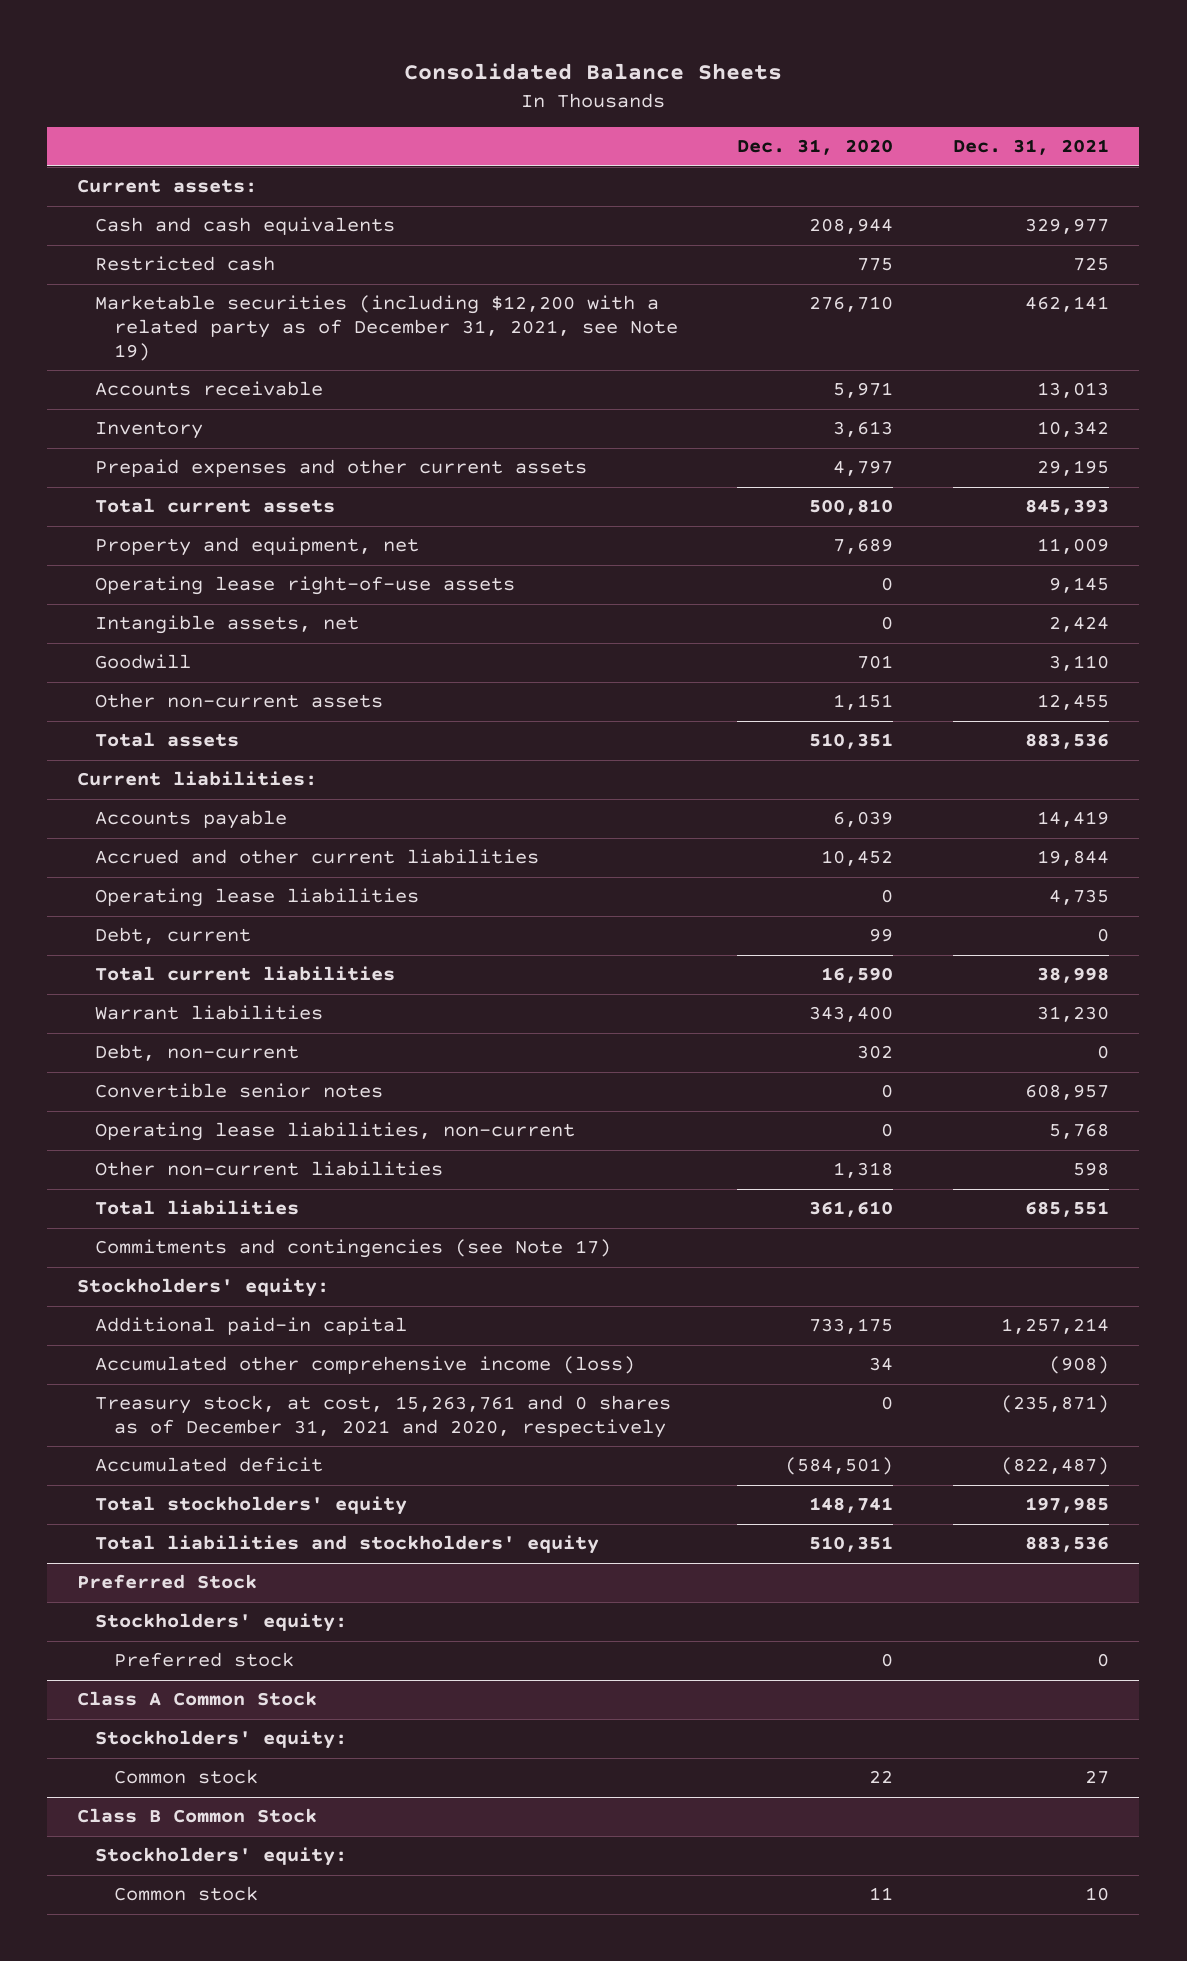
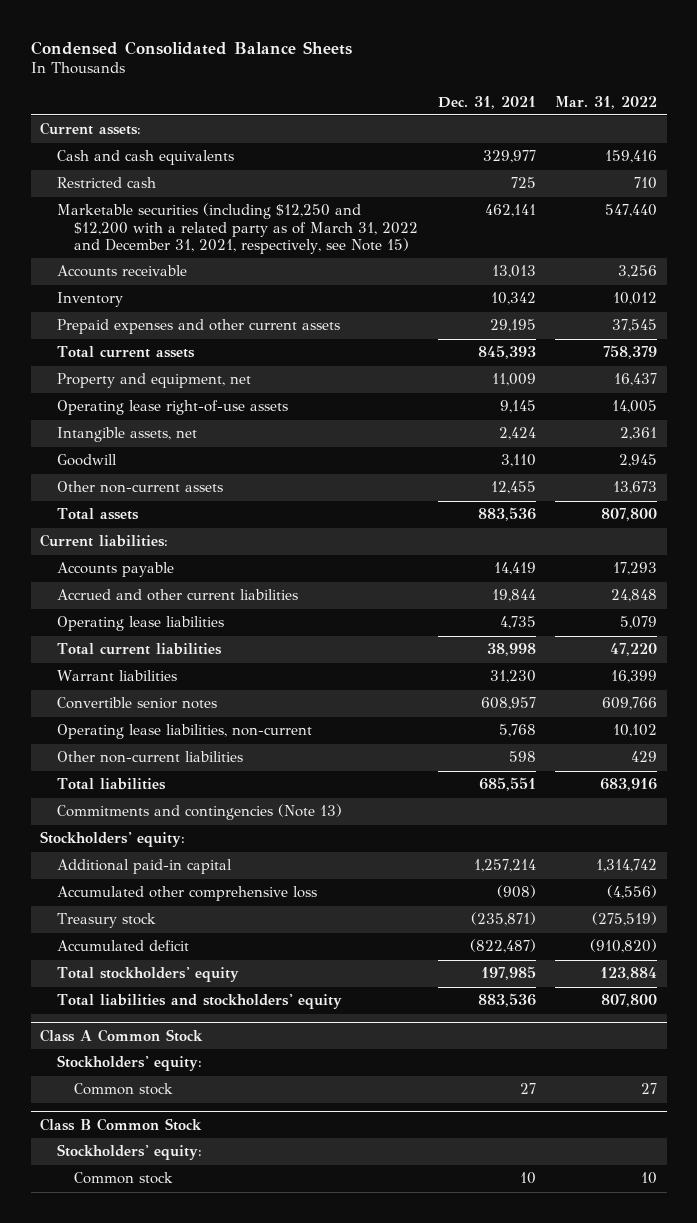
[404,63,783,81] Consolidated Balance Sheets -> [30,40,352,55] Condensed Consolidated Balance Sheets
[737,139,894,156] Dec. 31, 2020 -> none
none -> [554,95,657,109] Mar. 31, 2022
[95,295,678,361] Marketable securities (including $12,200 with a related party as of December 31, 2021, see Note 19) -> [57,203,419,255] Marketable securities (including $12,250 and $12,200 with a related party as of March 31, 2022 and December 31, 2021, respectively, see Note 15)
[95,927,252,945] Debt, current -> none
[95,1044,300,1062] Debt, non-current -> none
[95,1239,612,1259] Commitments and contingencies (see Note 17) -> [57,804,343,821] Commitments and contingencies (Note 13)
[95,1356,636,1375] Accumulated other comprehensive income (loss) -> [57,886,318,902] Accumulated other comprehensive loss
[95,1395,672,1439] Treasury stock, at cost, 15,263,761 and 0 shares as of December 31, 2021 and 2020, respectively -> [57,913,157,929] Treasury stock
[77,1574,258,1590] Preferred Stock -> none
[95,1613,348,1633] Stockholders' equity: -> none
[113,1652,294,1668] Preferred stock -> none

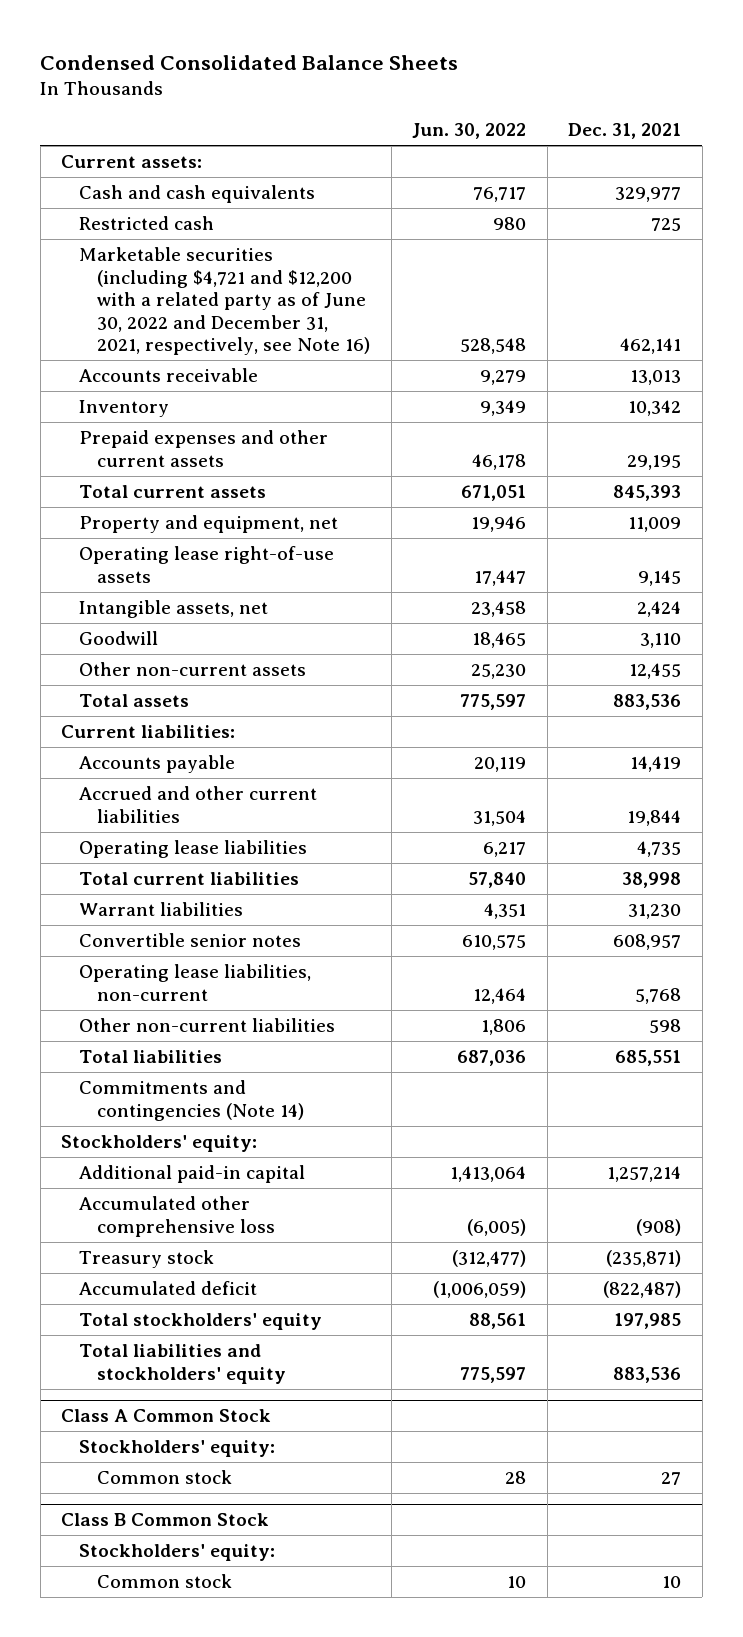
[554,95,657,109] Mar. 31, 2022 -> none
none -> [412,123,527,140] Jun. 30, 2022
[57,203,419,255] Marketable securities (including $12,250 and $12,200 with a related party as of March 31, 2022 and December 31, 2021, respectively, see Note 15) -> [79,247,371,356] Marketable securities (including $4,721 and $12,200 with a related party as of June 30, 2022 and December 31, 2021, respectively, see Note 16)
[57,804,343,821] Commitments and contingencies (Note 13) -> [79,1080,305,1121] Commitments and contingencies (Note 14)

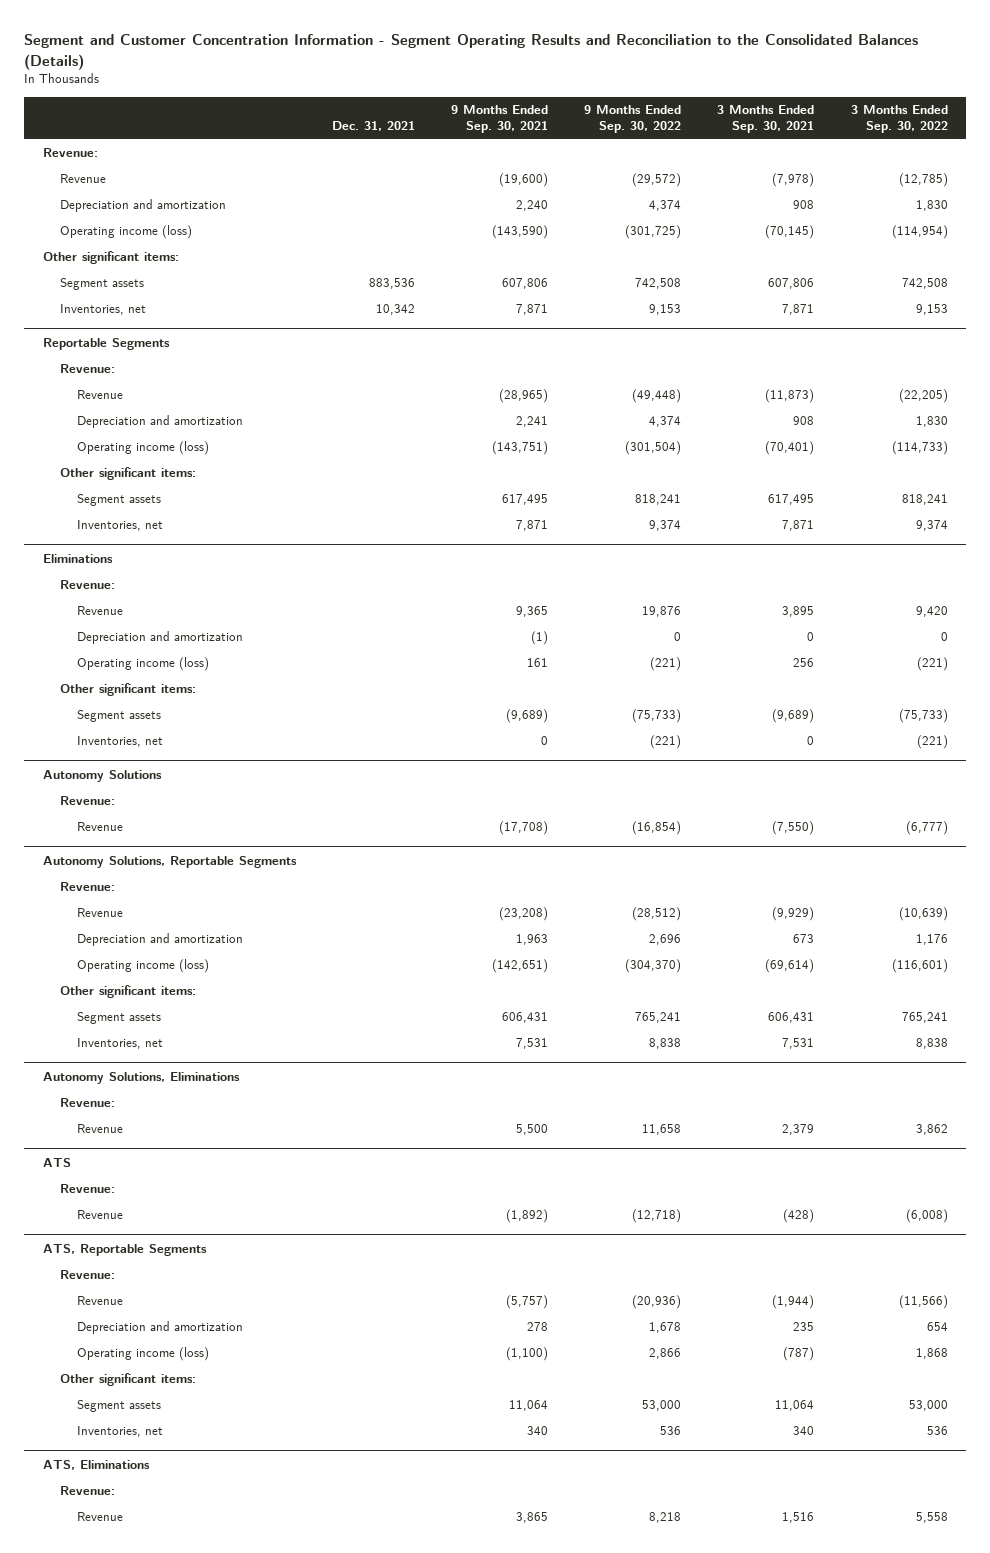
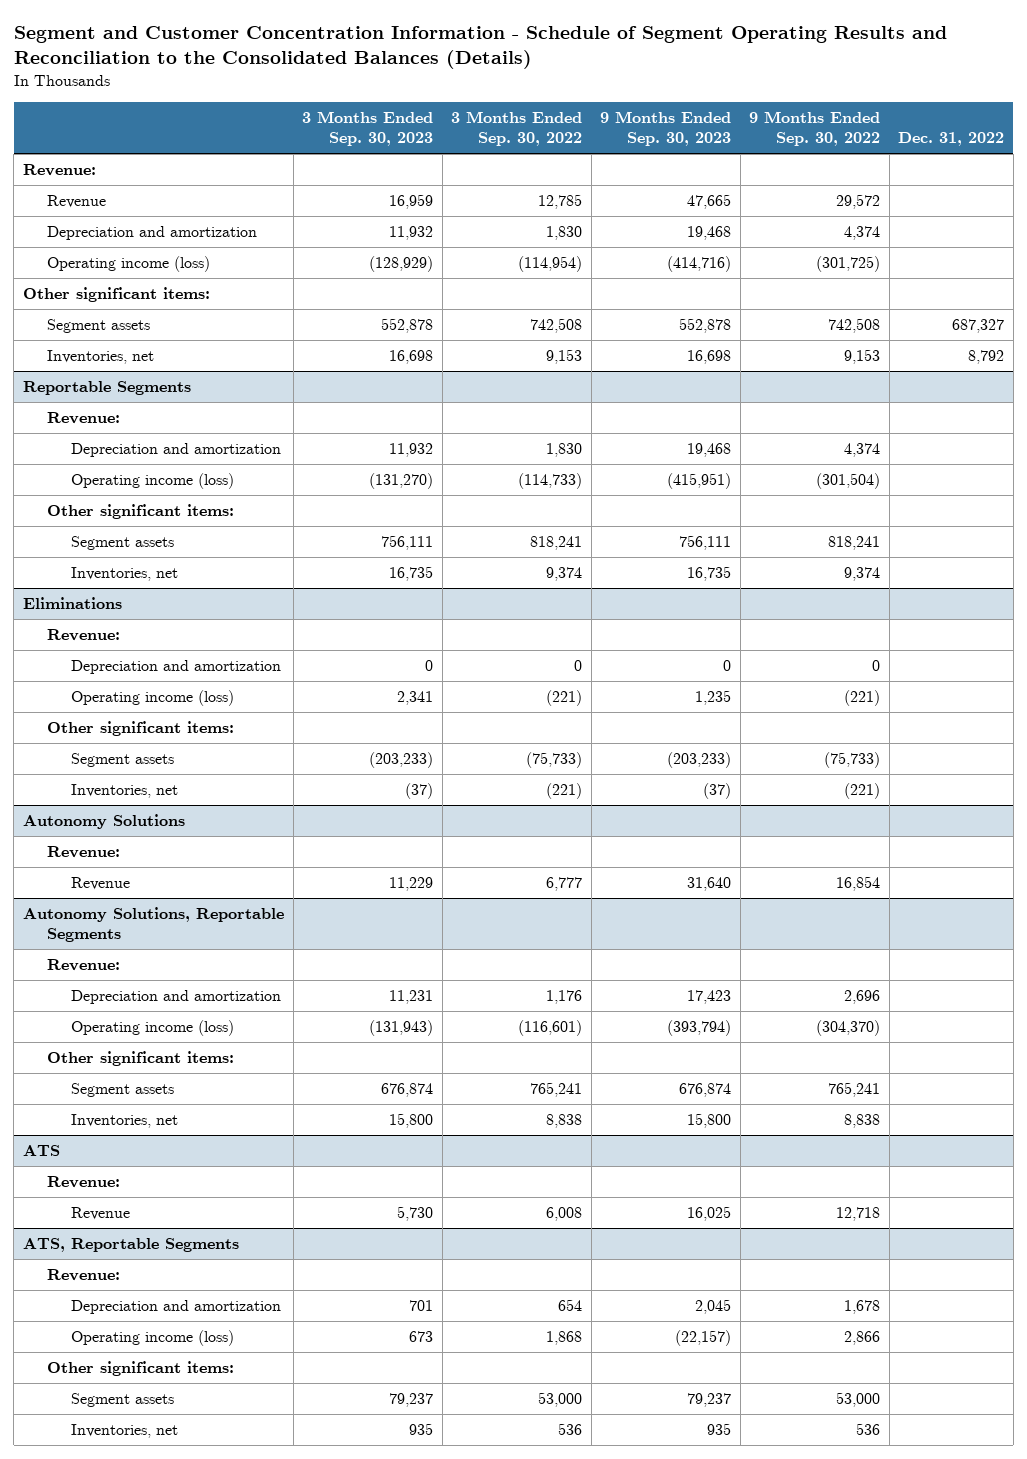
[24,34,919,70] Segment and Customer Concentration Information - Segment Operating Results and Reconciliation to the Consolidated Balances (Details) -> [13,26,947,70] Segment and Customer Concentration Information - Schedule of Segment Operating Results and Reconciliation to the Consolidated Balances (Details)
[331,121,415,132] Dec. 31, 2021 -> none
[451,105,549,134] 9 Months Ended Sep. 30, 2021 -> none
[717,105,815,134] 3 Months Ended Sep. 30, 2021 -> none
none -> [302,111,434,147] 3 Months Ended Sep. 30, 2023
none -> [600,111,732,147] 9 Months Ended Sep. 30, 2023
none -> [898,132,1005,147] Dec. 31, 2022
[632,172,682,187] (29,572) -> [836,194,881,210] 29,572
[898,172,948,187] (12,785) -> [538,194,583,210] 12,785
[76,389,123,399] Revenue -> none
[76,605,123,615] Revenue -> none
[632,820,682,835] (16,854) -> [836,876,881,892] 16,854
[905,820,948,835] (6,777) -> [546,877,583,892] 6,777
[76,907,123,917] Revenue -> none
[42,1071,240,1084] Autonomy Solutions, Eliminations -> none
[59,1097,115,1107] Revenue: -> none
[76,1123,123,1133] Revenue -> none
[632,1208,682,1223] (12,718) -> [836,1207,881,1222] 12,718
[905,1208,948,1223] (6,008) -> [546,1207,583,1222] 6,008
[76,1295,123,1305] Revenue -> none
[42,1459,150,1470] ATS, Eliminations -> none
[59,1485,115,1495] Revenue: -> none
[76,1511,123,1521] Revenue -> none

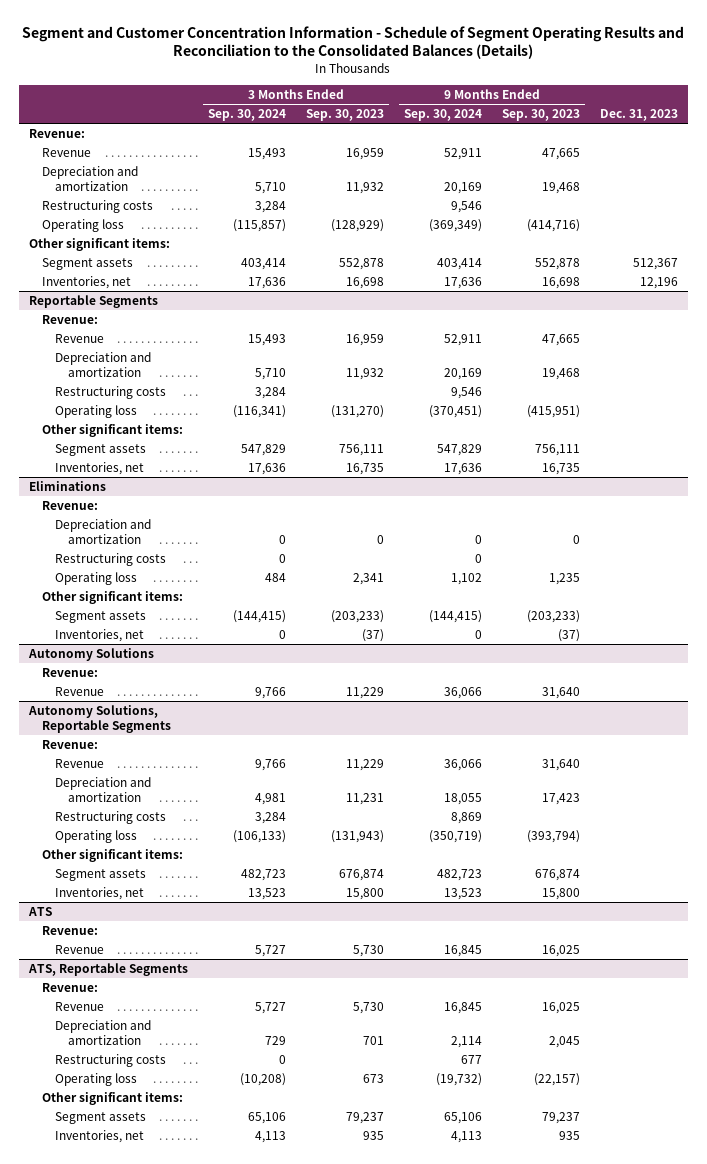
[451,111,583,147] 3 Months Ended Sep. 30, 2022 -> none
[749,111,881,147] 9 Months Ended Sep. 30, 2022 -> none
[898,132,1005,147] Dec. 31, 2022 -> none
none -> [207,109,286,122] Sep. 30, 2024
none -> [403,109,482,122] Sep. 30, 2024
none -> [599,109,678,122] Dec. 31, 2023
none -> [42,200,154,214] Restructuring costs
[46,256,210,273] Operating income (loss) -> [42,219,125,233] Operating loss
none -> [54,334,104,344] Revenue
none -> [54,386,166,400] Restructuring costs
[70,473,234,490] Operating income (loss) -> [54,405,137,419] Operating loss
none -> [54,553,166,567] Restructuring costs
[70,690,234,707] Operating income (loss) -> [54,572,137,586] Operating loss
none -> [54,759,104,769] Revenue
none -> [54,811,166,825] Restructuring costs
[70,1020,234,1037] Operating income (loss) -> [54,830,137,844] Operating loss
none -> [54,1002,104,1012] Revenue
none -> [54,1054,166,1068] Restructuring costs
[70,1330,234,1347] Operating income (loss) -> [54,1073,137,1087] Operating loss

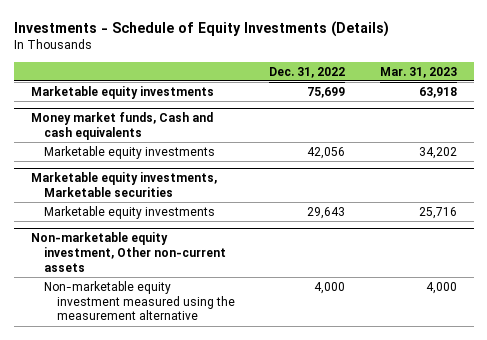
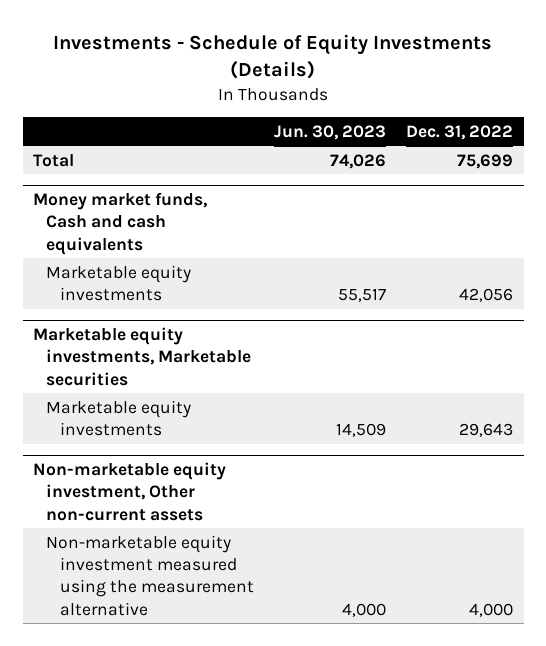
[379,66,457,78] Mar. 31, 2023 -> none
none -> [273,124,386,140] Jun. 30, 2023
[30,86,214,100] Marketable equity investments -> [32,153,74,167] Total

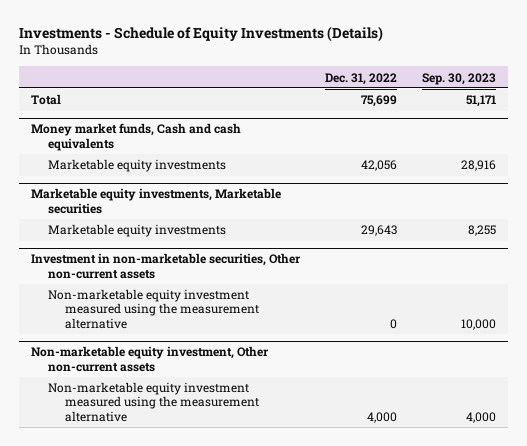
[273,124,386,140] Jun. 30, 2023 -> none
none -> [422,72,497,85] Sep. 30, 2023
none -> [31,253,302,279] Investment in non-marketable securities, Other non-current assets
none -> [48,289,259,329] Non-marketable equity investment measured using the measurement alternative

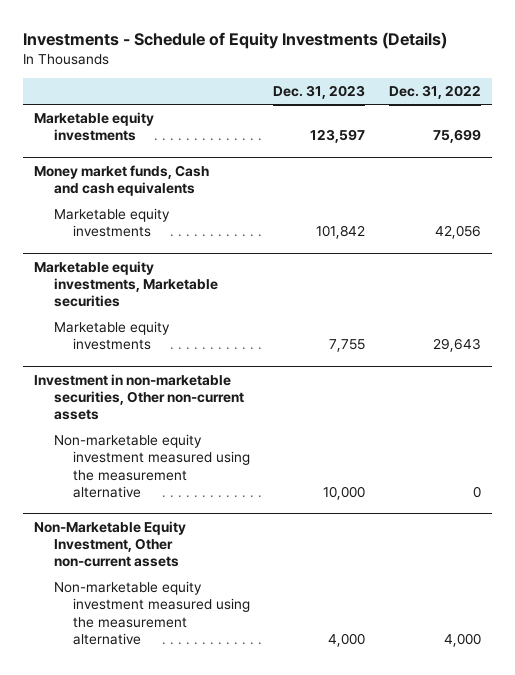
[422,72,497,85] Sep. 30, 2023 -> none
none -> [273,85,366,100] Dec. 31, 2023
[31,94,62,106] Total -> [34,112,155,142] Marketable equity investments
[31,346,270,372] Non-marketable equity investment, Other non-current assets -> [34,520,187,568] Non-Marketable Equity Investment, Other non-current assets

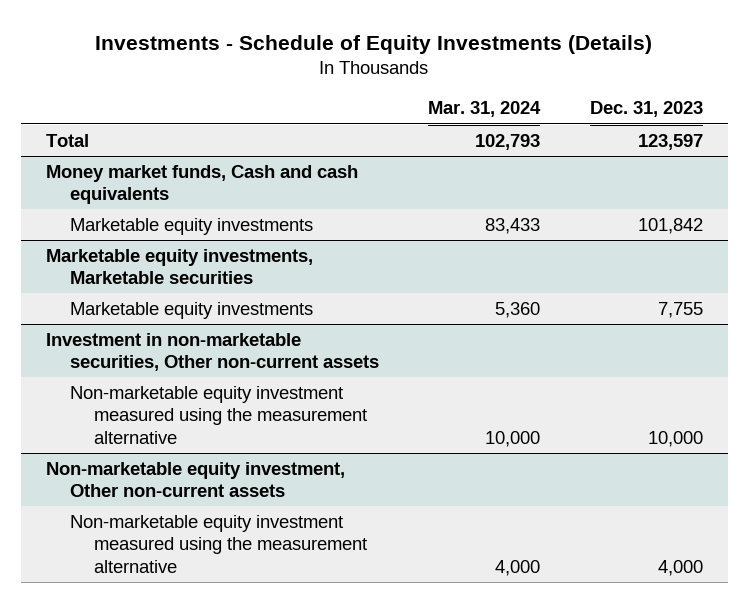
[388,85,481,100] Dec. 31, 2022 -> none
none -> [428,101,542,118] Mar. 31, 2024
[34,112,155,142] Marketable equity investments -> [46,133,90,147] Total
[34,520,187,568] Non-Marketable Equity Investment, Other non-current assets -> [46,461,346,498] Non-marketable equity investment, Other non-current assets

